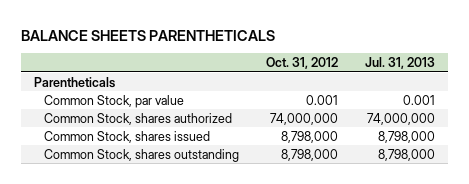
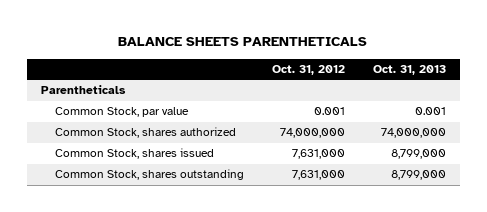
[364,57,435,70] Jul. 31, 2013 -> none
none -> [372,65,446,76] Oct. 31, 2013
[280,130,338,143] 8,798,000 -> [291,149,345,160] 7,631,000
[280,148,338,161] 8,798,000 -> [291,170,345,181] 7,631,000

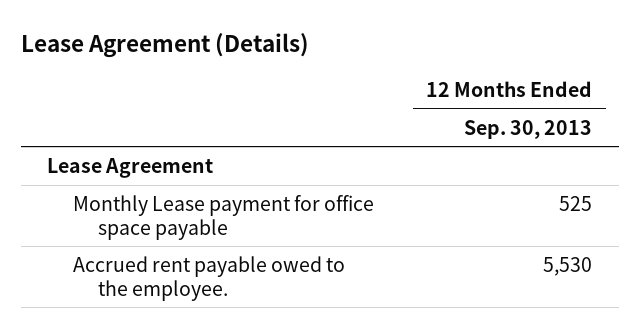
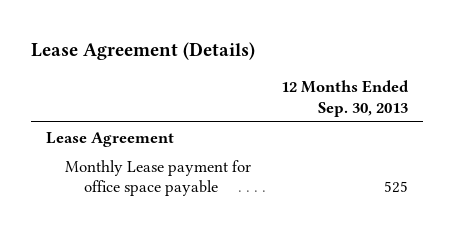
[72,255,345,301] Accrued rent payable owed to the employee. -> none

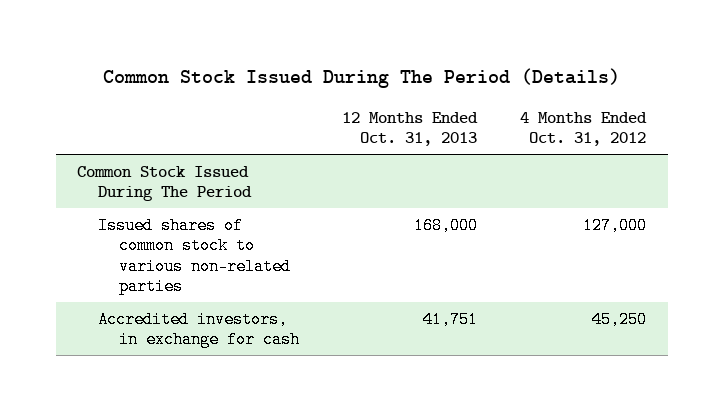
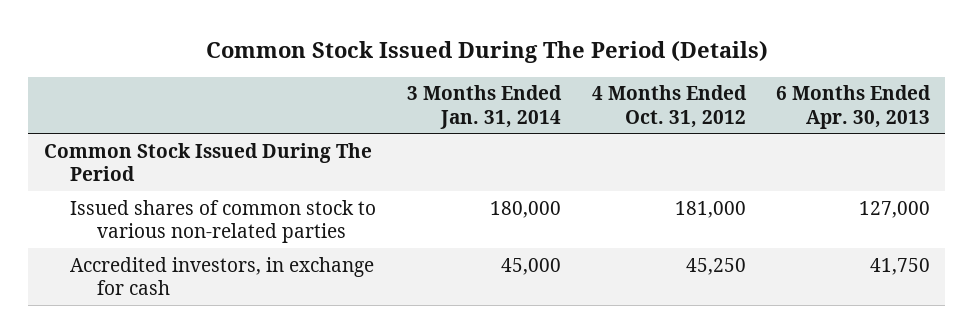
[342,111,479,147] 12 Months Ended Oct. 31, 2013 -> none
none -> [406,85,562,129] 3 Months Ended Jan. 31, 2014
none -> [776,85,932,129] 6 Months Ended Apr. 30, 2013
[583,216,648,234] 127,000 -> [674,200,746,218] 181,000

